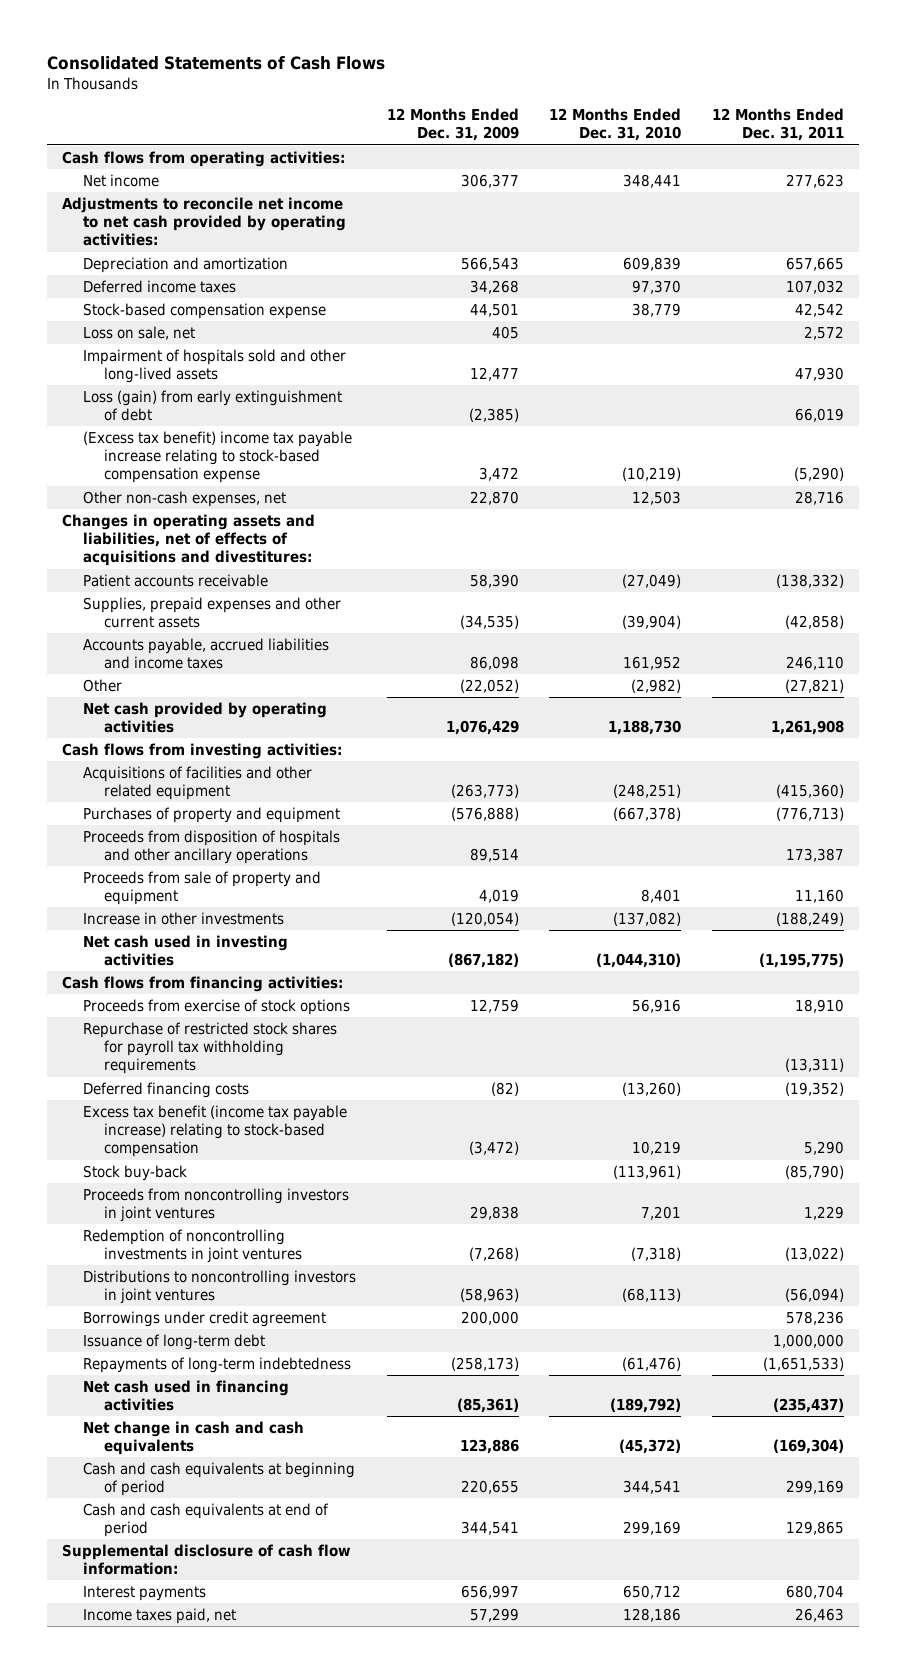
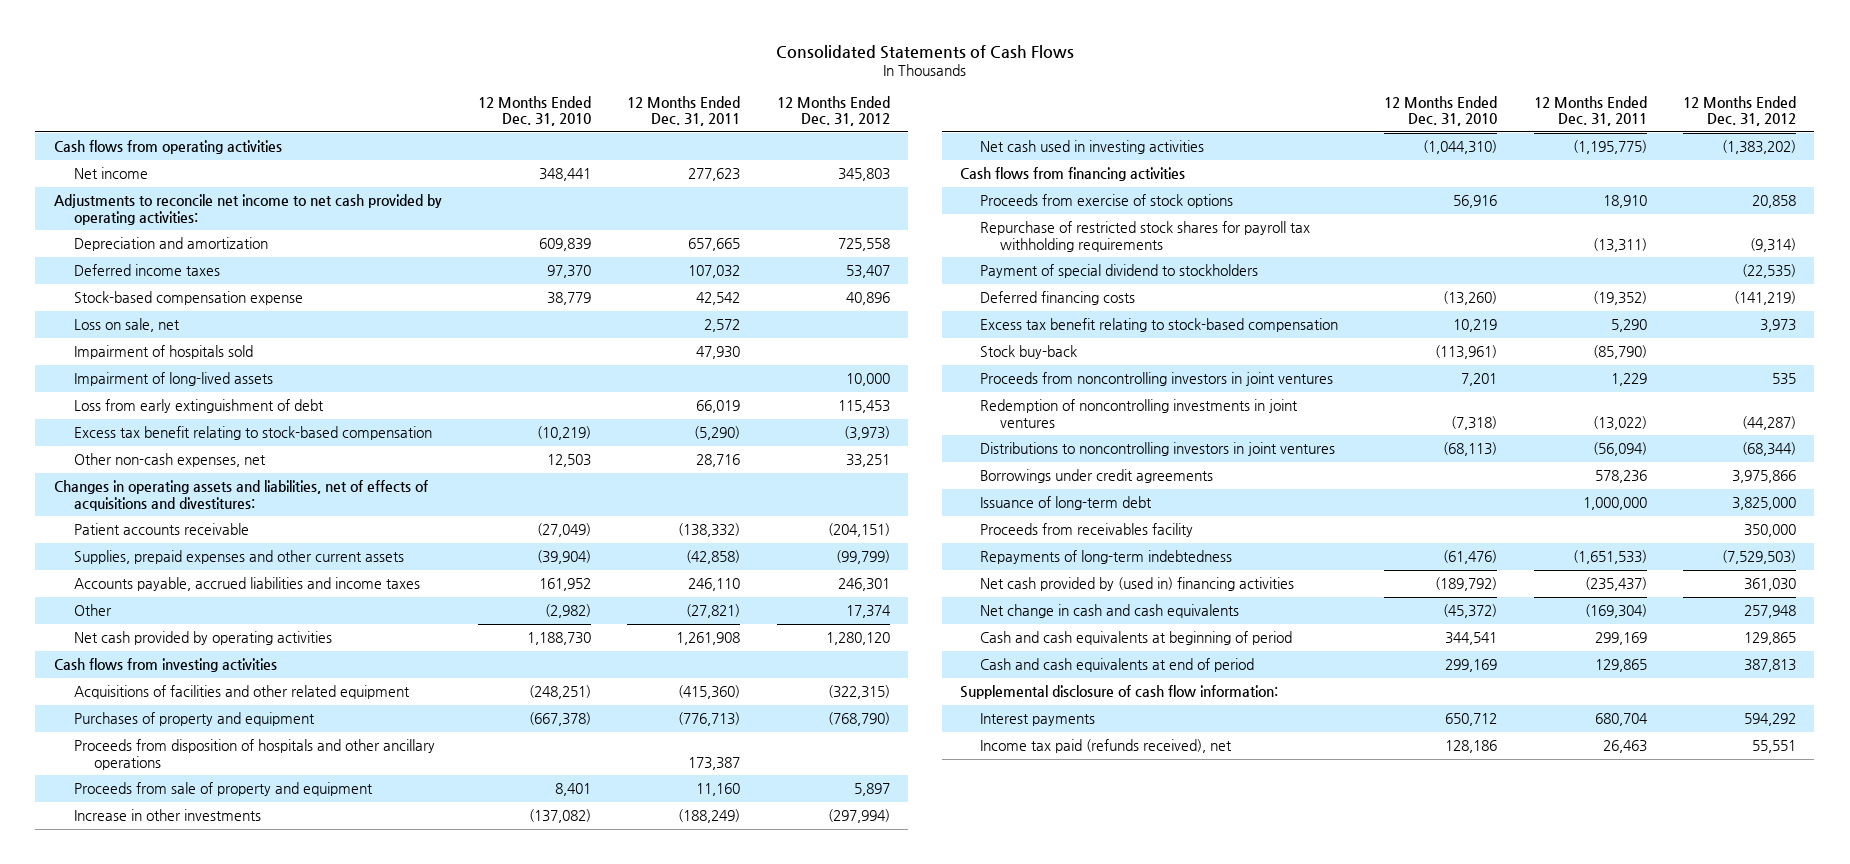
[386,108,519,142] 12 Months Ended Dec. 31, 2009 -> none
none -> [776,96,890,127] 12 Months Ended Dec. 31, 2012
[62,150,346,167] Cash flows from operating activities: -> [53,140,282,155] Cash flows from operating activities
[83,348,347,384] Impairment of hospitals sold and other long-lived assets -> [73,345,253,360] Impairment of hospitals sold
none -> [73,372,273,387] Impairment of long-lived assets
[83,389,343,422] Loss (gain) from early extinguishment of debt -> [73,399,324,414] Loss from early extinguishment of debt
[83,430,353,484] (Excess tax benefit) income tax payable increase relating to stock-based compensation expense -> [73,426,432,441] Excess tax benefit relating to stock-based compensation
[62,742,343,759] Cash flows from investing activities: -> [53,658,277,673] Cash flows from investing activities
[62,975,344,992] Cash flows from financing activities: -> [960,167,1186,182] Cash flows from financing activities
none -> [980,264,1259,279] Payment of special dividend to stockholders
[83,1104,348,1158] Excess tax benefit (income tax payable increase) relating to stock-based compensation -> [980,318,1339,333] Excess tax benefit relating to stock-based compensation
[83,1310,327,1327] Borrowings under credit agreement -> [980,469,1214,484] Borrowings under credit agreements
none -> [980,523,1194,538] Proceeds from receivables facility
[83,1379,290,1412] Net cash used in financing activities -> [980,577,1295,592] Net cash provided by (used in) financing activities
[83,1607,237,1624] Income taxes paid, net -> [980,739,1233,754] Income tax paid (refunds received), net

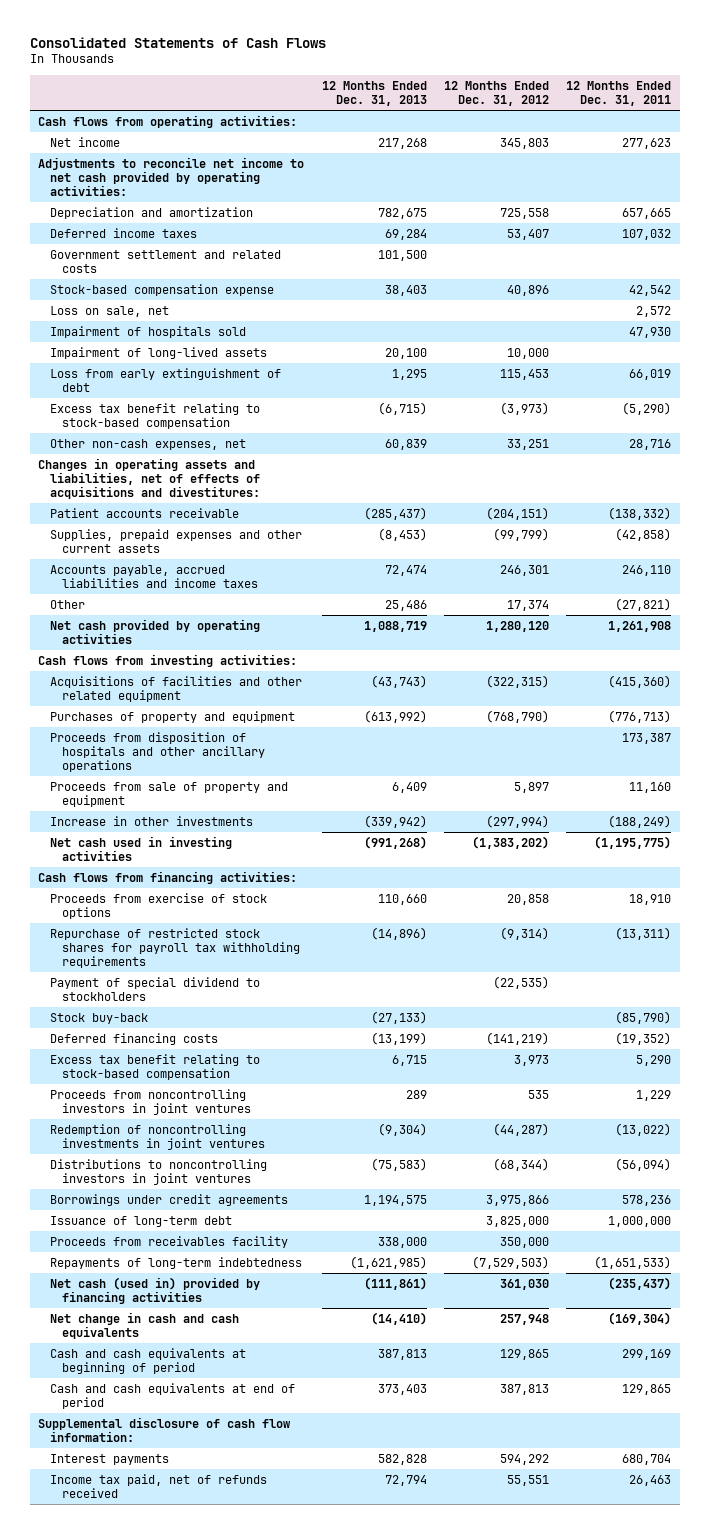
[477,96,591,127] 12 Months Ended Dec. 31, 2010 -> none
none -> [321,80,427,106] 12 Months Ended Dec. 31, 2013
[53,140,282,155] Cash flows from operating activities -> [38,114,298,128] Cash flows from operating activities:
none -> [50,249,282,273] Government settlement and related costs
[53,658,277,673] Cash flows from investing activities -> [38,653,298,667] Cash flows from investing activities:
[960,167,1186,182] Cash flows from financing activities -> [38,870,298,884] Cash flows from financing activities:
[980,345,1078,360] Stock buy-back -> [50,1012,149,1024] Stock buy-back
[980,577,1295,592] Net cash provided by (used in) financing activities -> [50,1276,261,1304] Net cash (used in) provided by financing activities
[980,739,1233,754] Income tax paid (refunds received), net -> [50,1473,268,1498] Income tax paid, net of refunds received

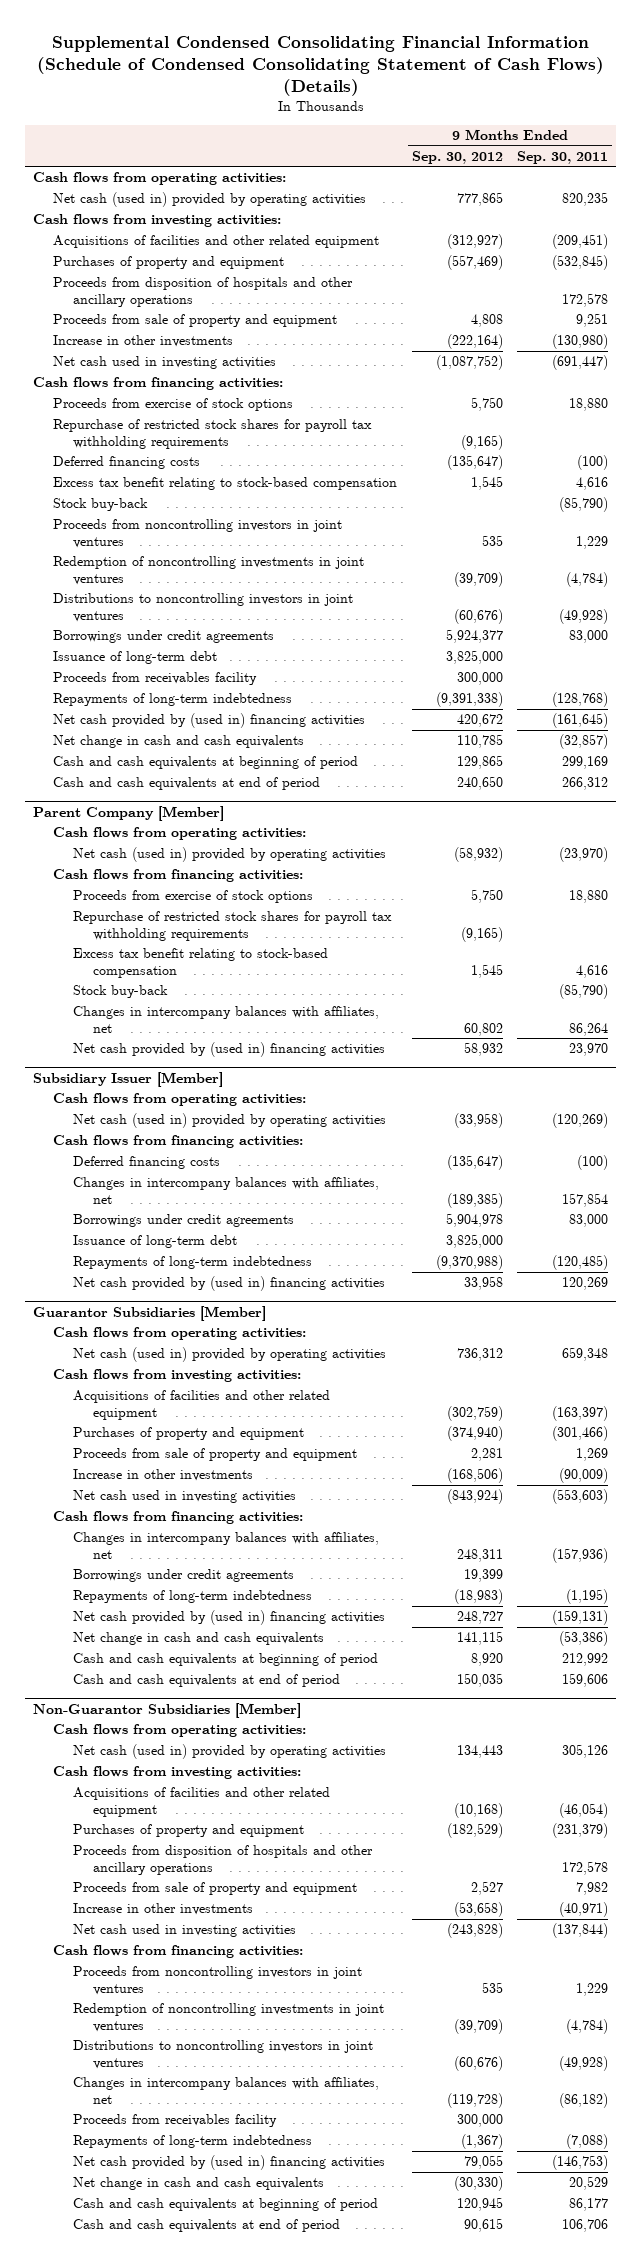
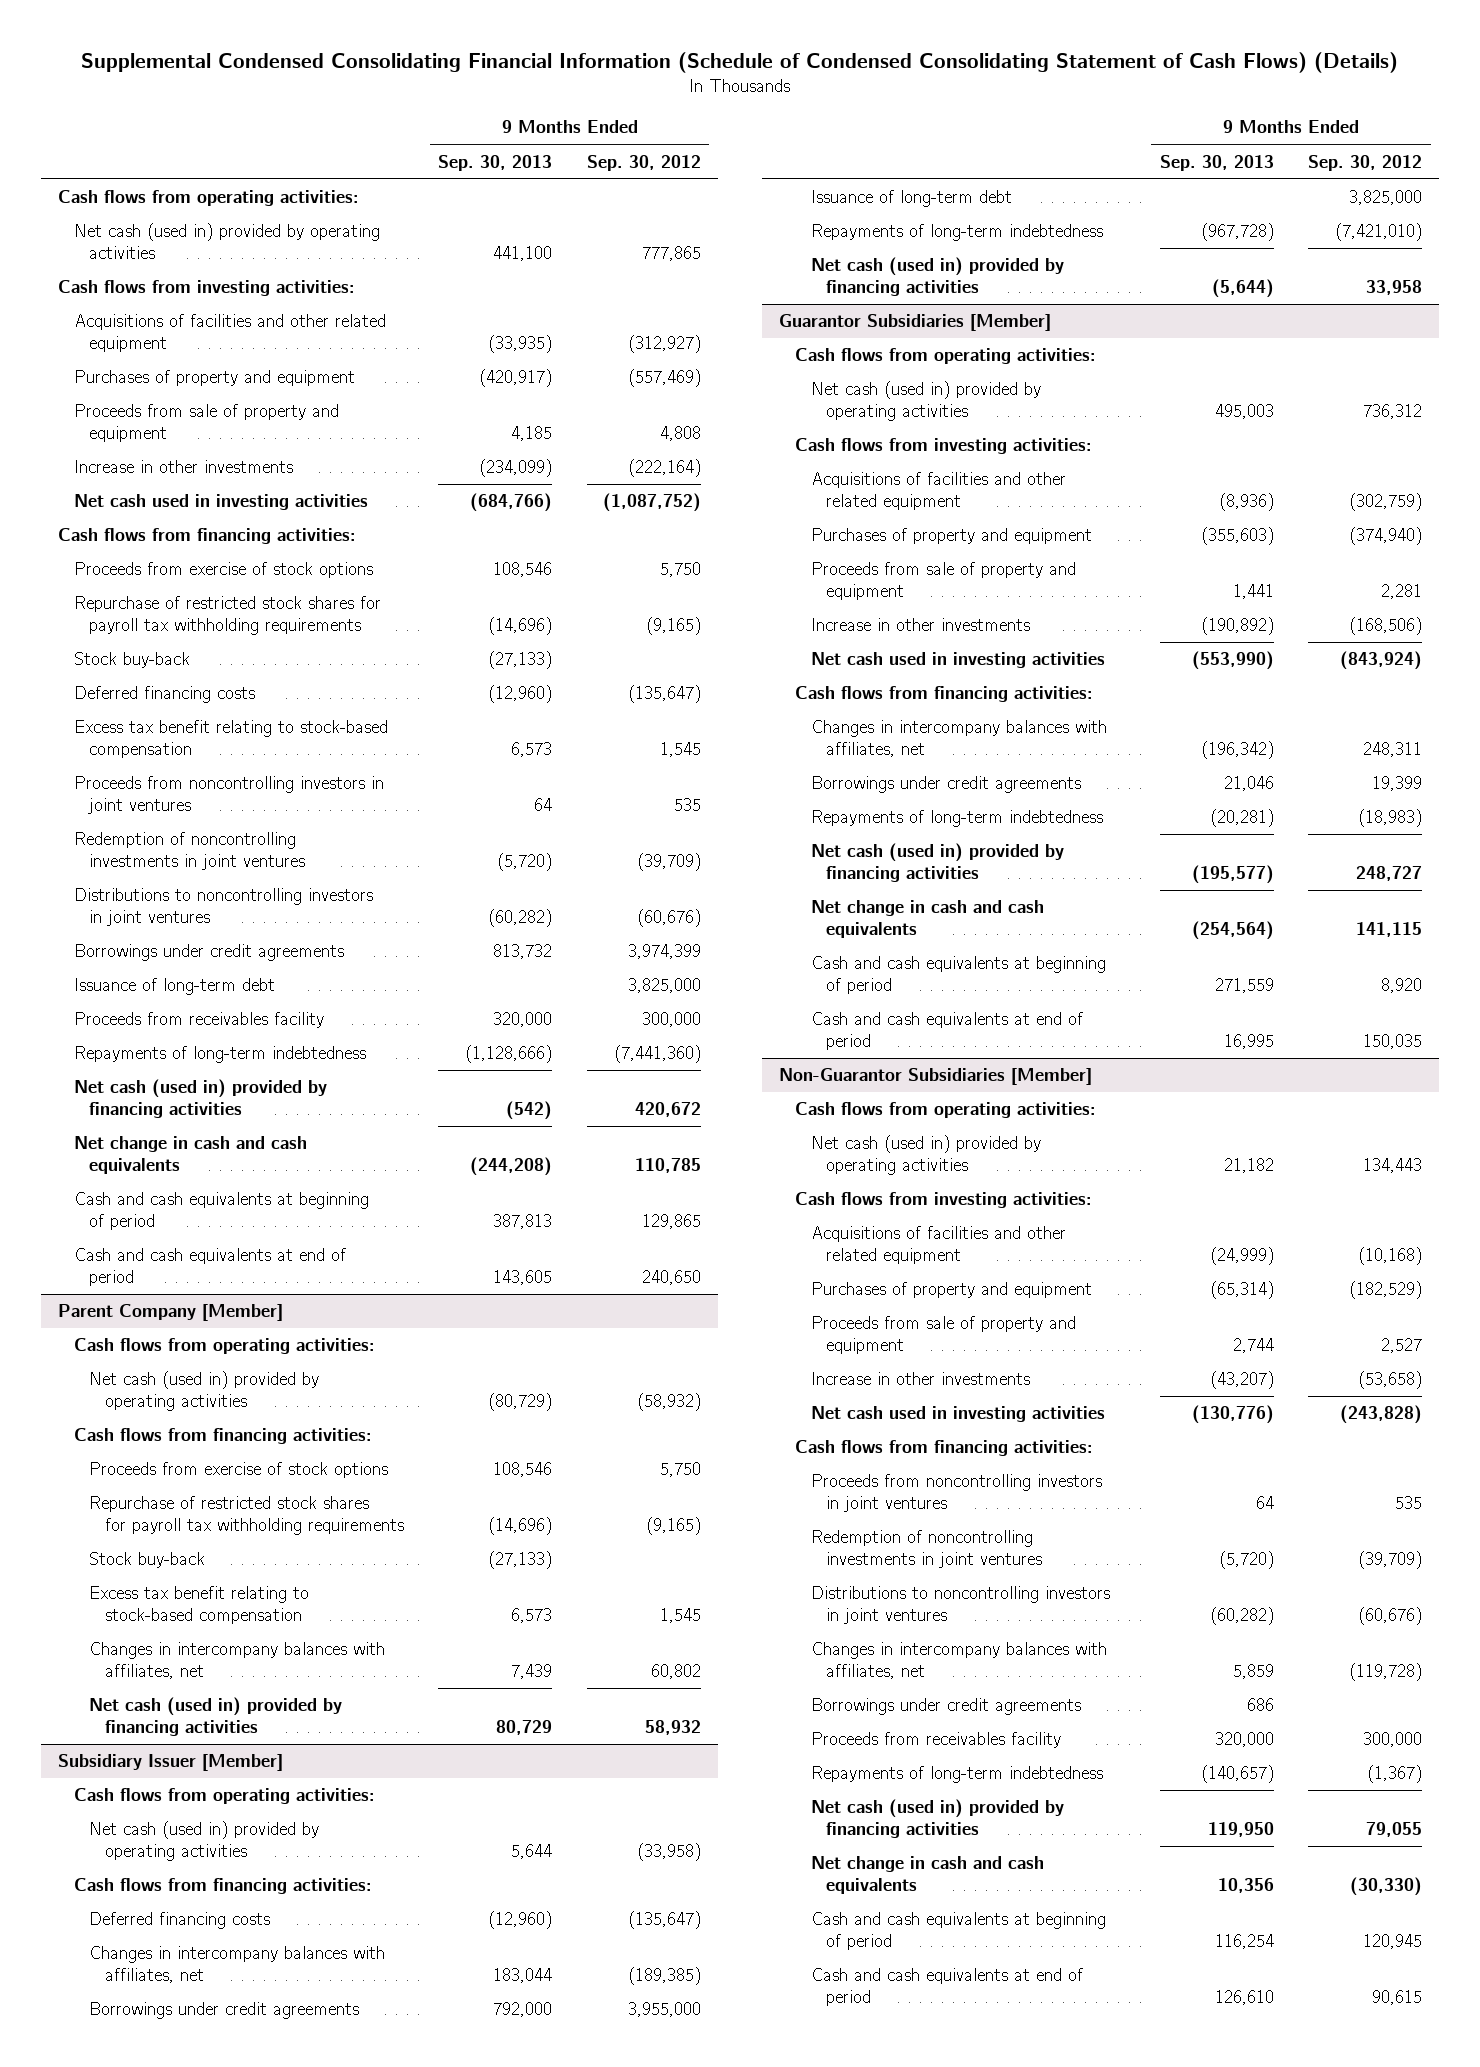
[517,150,609,164] Sep. 30, 2011 -> none
none -> [438,154,553,171] Sep. 30, 2013
[52,277,353,308] Proceeds from disposition of hospitals and other ancillary operations -> none
[52,498,148,512] Stock buy-back -> [73,652,190,669] Stock buy-back
[445,629,503,644] 5,924,377 -> [627,944,701,960] 3,974,399
[435,692,503,708] (9,391,338) -> [613,1045,701,1064] (7,441,360)
[52,713,365,729] Net cash provided by (used in) financing activities -> [73,1079,327,1118] Net cash (used in) provided by financing activities
[72,948,328,979] Excess tax benefit relating to stock-based compensation -> [89,1586,310,1624] Excess tax benefit relating to stock-based compensation
[72,1042,385,1058] Net cash provided by (used in) financing activities -> [89,1697,343,1736] Net cash (used in) provided by financing activities
[445,1213,503,1228] 5,904,978 -> [627,2002,701,2018] 3,955,000
[435,1255,503,1271] (9,370,988) -> [1335,223,1423,242] (7,421,010)
[72,1276,385,1292] Net cash provided by (used in) financing activities -> [810,257,1064,296] Net cash (used in) provided by financing activities
[72,1610,385,1626] Net cash provided by (used in) financing activities -> [810,843,1064,882] Net cash (used in) provided by financing activities
[72,1845,373,1876] Proceeds from disposition of hospitals and other ancillary operations -> none
none -> [810,1698,1081,1716] Borrowings under credit agreements
[72,2155,385,2171] Net cash provided by (used in) financing activities -> [810,1799,1064,1838] Net cash (used in) provided by financing activities

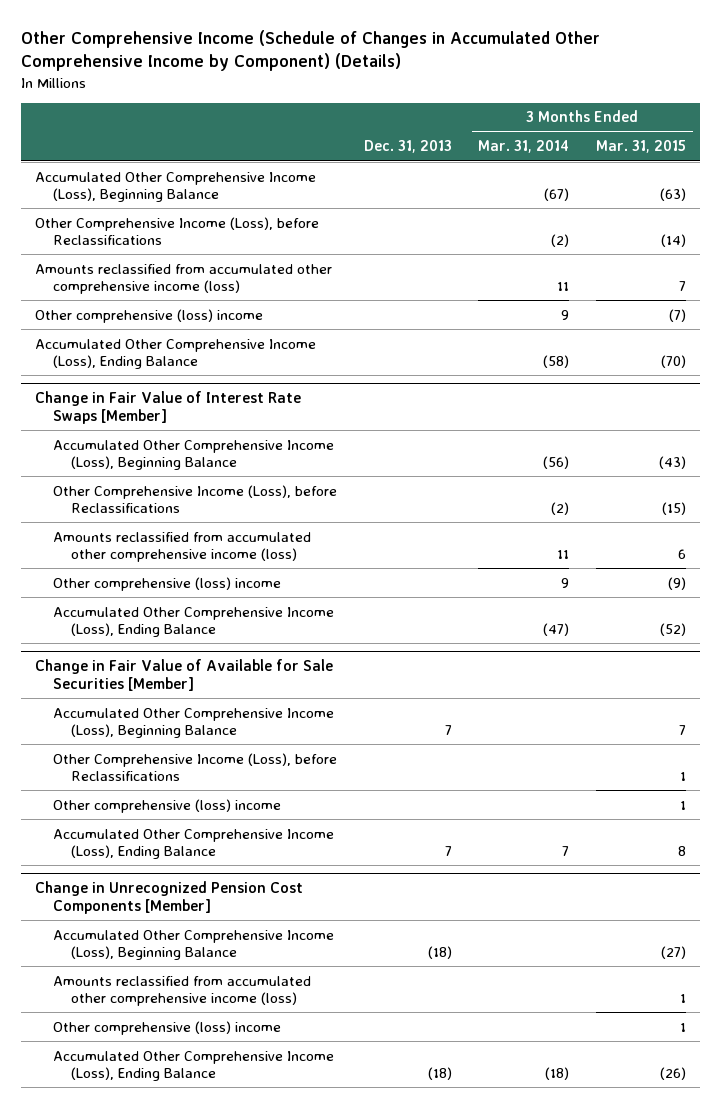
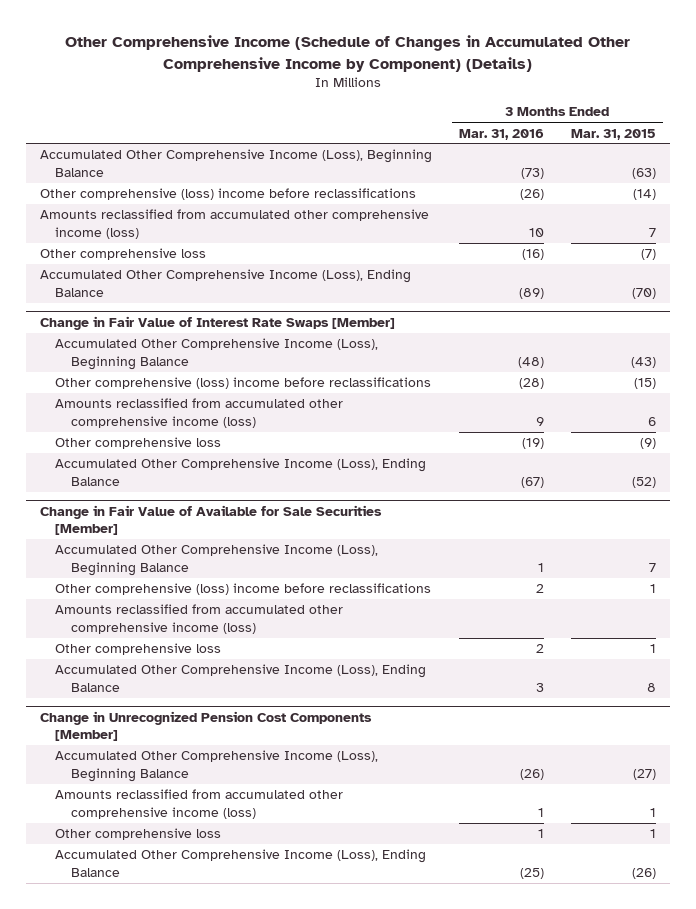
[363,140,452,154] Dec. 31, 2013 -> none
[478,140,570,154] Mar. 31, 2014 -> none
none -> [458,128,544,140] Mar. 31, 2016
[34,216,319,245] Other Comprehensive Income (Loss), before Reclassifications -> [39,188,416,201] Other comprehensive (loss) income before reclassifications
[34,308,263,323] Other comprehensive (loss) income -> [39,248,206,261] Other comprehensive loss
[52,484,337,513] Other Comprehensive Income (Loss), before Reclassifications -> [55,377,432,390] Other comprehensive (loss) income before reclassifications
[52,576,281,591] Other comprehensive (loss) income -> [55,437,222,450] Other comprehensive loss
[52,752,337,781] Other Comprehensive Income (Loss), before Reclassifications -> [55,583,432,596] Other comprehensive (loss) income before reclassifications
none -> [55,604,344,634] Amounts reclassified from accumulated other comprehensive income (loss)
[52,798,281,813] Other comprehensive (loss) income -> [55,643,222,656] Other comprehensive loss
[52,1020,281,1035] Other comprehensive (loss) income -> [55,828,222,841] Other comprehensive loss

